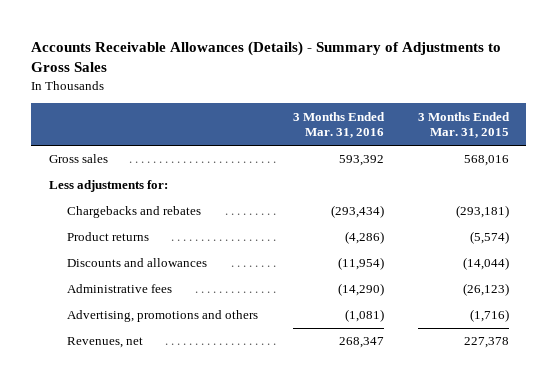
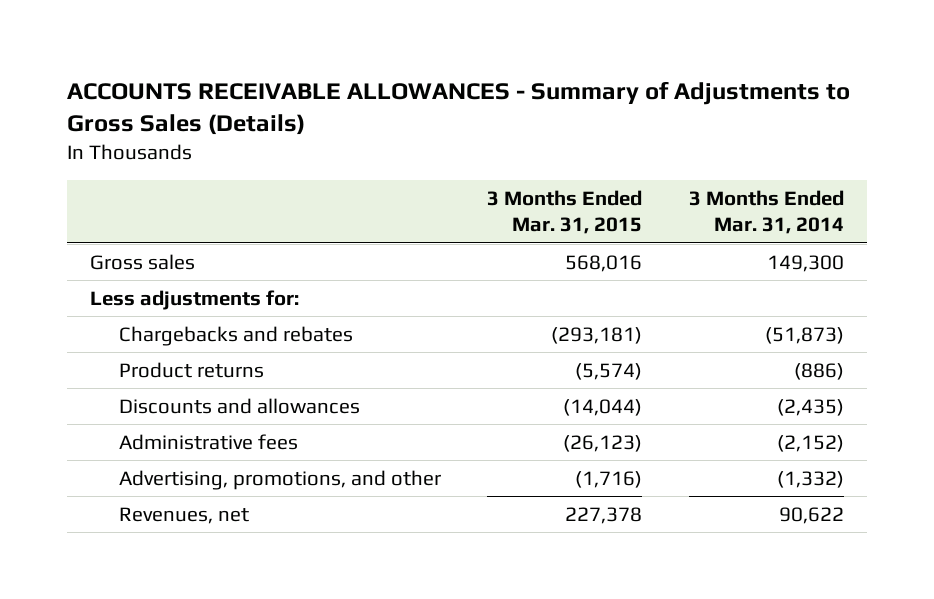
[31,40,502,73] Accounts Receivable Allowances (Details) - Summary of Adjustments to Gross Sales -> [67,81,851,136] ACCOUNTS RECEIVABLE ALLOWANCES - Summary of Adjustments to Gross Sales (Details)
[292,111,385,139] 3 Months Ended Mar. 31, 2016 -> none
none -> [688,189,844,235] 3 Months Ended Mar. 31, 2014
[67,310,259,323] Advertising, promotions and others -> [119,469,442,490] Advertising, promotions, and other

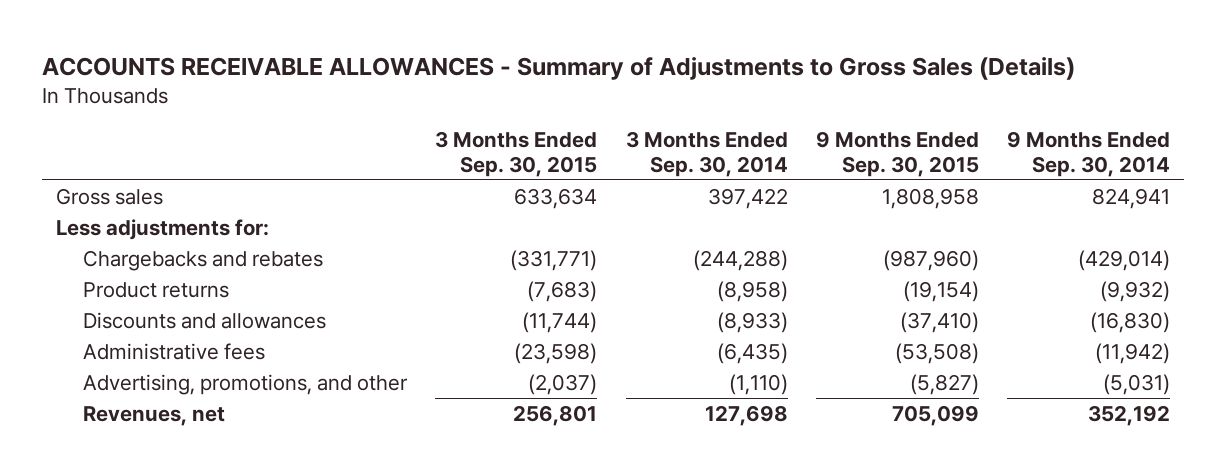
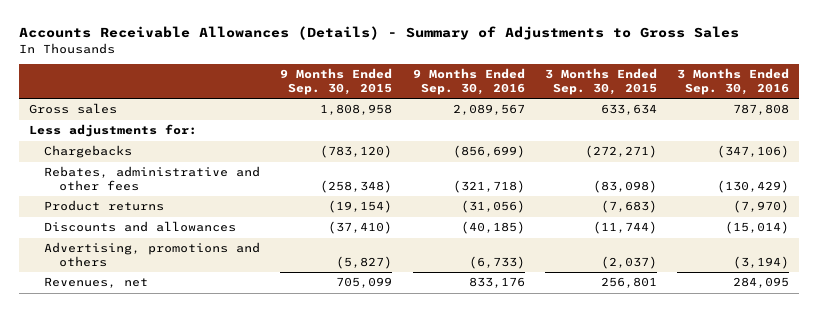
[41,56,1075,80] ACCOUNTS RECEIVABLE ALLOWANCES - Summary of Adjustments to Gross Sales (Details) -> [19,26,740,41] Accounts Receivable Allowances (Details) - Summary of Adjustments to Gross Sales
[625,130,788,177] 3 Months Ended Sep. 30, 2014 -> none
[1007,130,1171,177] 9 Months Ended Sep. 30, 2014 -> none
none -> [412,68,525,95] 9 Months Ended Sep. 30, 2016
none -> [676,68,789,95] 3 Months Ended Sep. 30, 2016
[82,249,323,271] Chargebacks and rebates -> none
none -> [44,145,133,159] Chargebacks
none -> [44,166,261,191] Rebates, administrative and other fees
[82,342,265,360] Administrative fees -> none
[82,373,408,395] Advertising, promotions, and other -> [44,242,261,267] Advertising, promotions and others

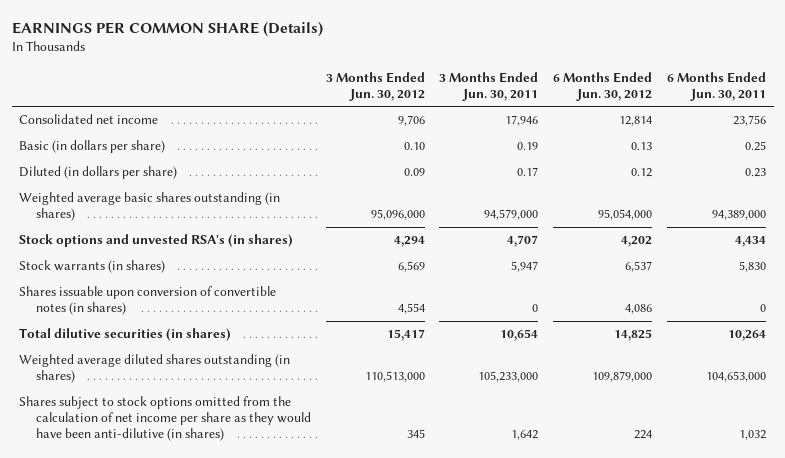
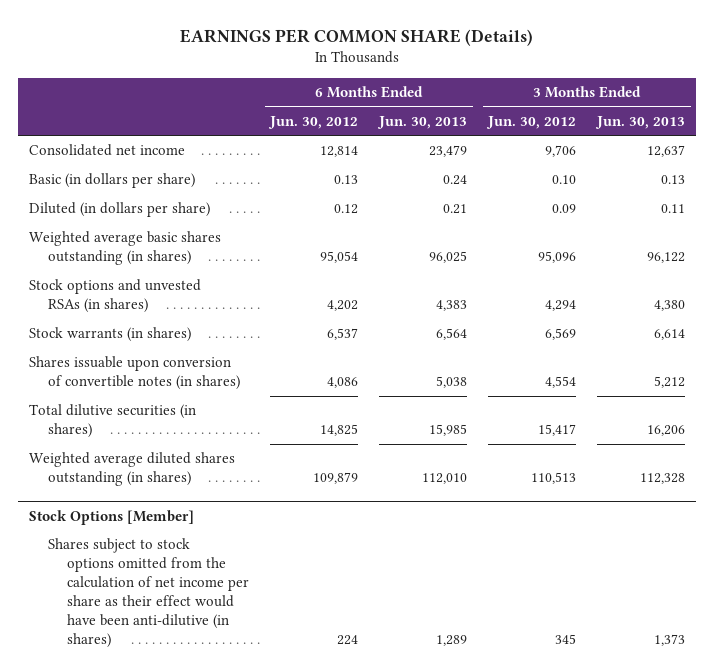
[439,71,539,101] 3 Months Ended Jun. 30, 2011 -> none
[667,71,767,101] 6 Months Ended Jun. 30, 2011 -> none
none -> [377,115,468,129] Jun. 30, 2013
none -> [595,115,686,129] Jun. 30, 2013
[370,209,425,221] 95,096,000 -> [538,251,577,264] 95,096
[598,209,653,221] 95,054,000 -> [320,251,359,264] 95,054
[18,234,293,248] Stock options and unvested RSA's (in shares) -> [28,279,201,314] Stock options and unvested RSAs (in shares)
[364,371,425,383] 110,513,000 -> [531,472,577,485] 110,513
[592,371,653,383] 109,879,000 -> [313,472,359,485] 109,879
none -> [28,509,194,525] Stock Options [Member]
[18,396,311,441] Shares subject to stock options omitted from the calculation of net income per share as they would have been anti-dilutive (in shares) -> [48,538,250,648] Shares subject to stock options omitted from the calculation of net income per share as their effect would have been anti-dilutive (in shares)

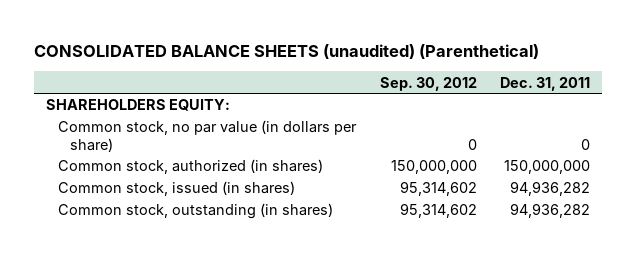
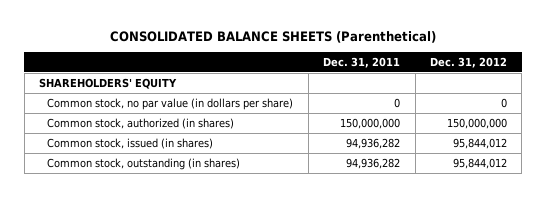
[34,43,540,59] CONSOLIDATED BALANCE SHEETS (unaudited) (Parenthetical) -> [110,31,437,44] CONSOLIDATED BALANCE SHEETS (Parenthetical)
[379,76,477,91] Sep. 30, 2012 -> none
none -> [429,57,507,69] Dec. 31, 2012
[46,99,231,112] SHAREHOLDERS EQUITY: -> [39,77,178,89] SHAREHOLDERS' EQUITY

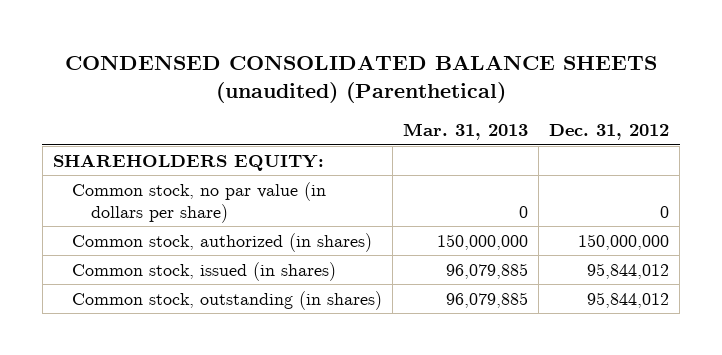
[110,31,437,44] CONSOLIDATED BALANCE SHEETS (Parenthetical) -> [65,55,658,103] CONDENSED CONSOLIDATED BALANCE SHEETS (unaudited) (Parenthetical)
[323,57,401,69] Dec. 31, 2011 -> none
none -> [403,123,529,141] Mar. 31, 2013
[39,77,178,89] SHAREHOLDERS' EQUITY -> [52,153,324,171] SHAREHOLDERS EQUITY:

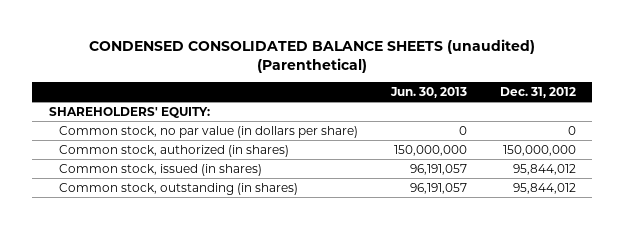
[403,123,529,141] Mar. 31, 2013 -> none
none -> [389,86,467,98] Jun. 30, 2013
[52,153,324,171] SHAREHOLDERS EQUITY: -> [48,106,210,118] SHAREHOLDERS' EQUITY:

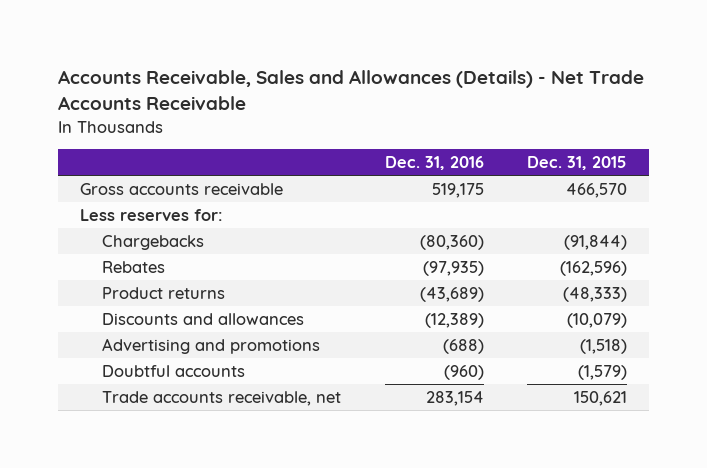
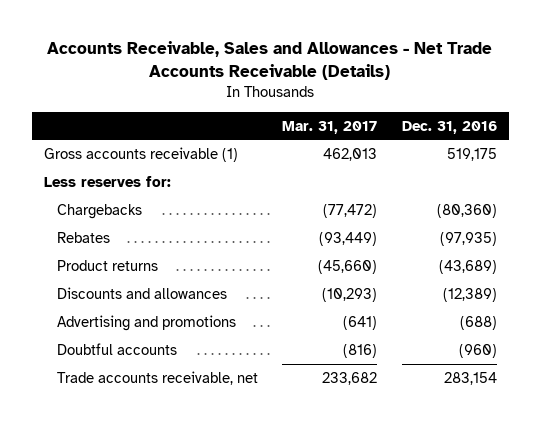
[58,70,645,111] Accounts Receivable, Sales and Allowances (Details) - Net Trade Accounts Receivable -> [47,41,493,81] Accounts Receivable, Sales and Allowances - Net Trade Accounts Receivable (Details)
[527,156,628,171] Dec. 31, 2015 -> none
none -> [282,120,378,134] Mar. 31, 2017
[80,182,284,195] Gross accounts receivable -> [43,146,238,162] Gross accounts receivable (1)

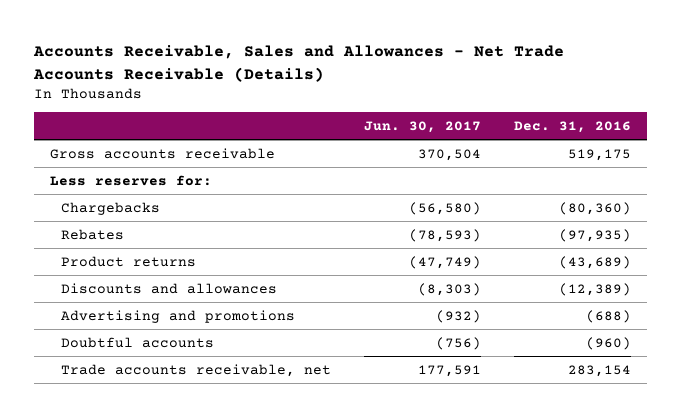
[282,120,378,134] Mar. 31, 2017 -> none
none -> [363,121,481,134] Jun. 30, 2017
[43,146,238,162] Gross accounts receivable (1) -> [50,147,276,159] Gross accounts receivable

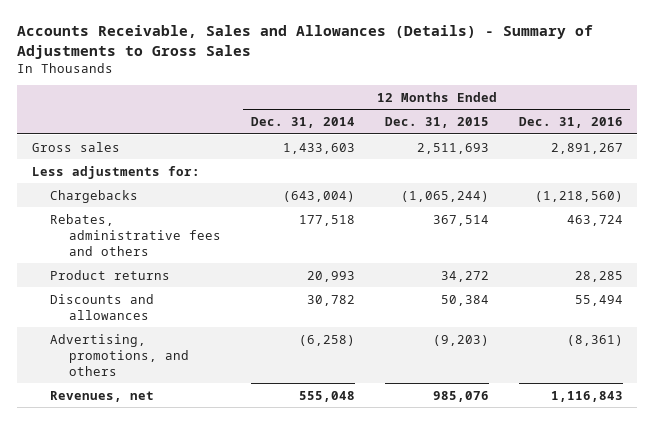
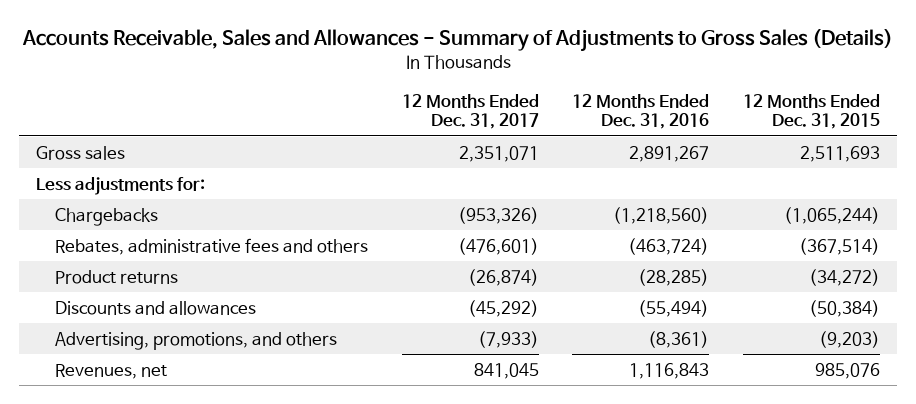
[16,25,593,59] Accounts Receivable, Sales and Allowances (Details) - Summary of Adjustments to Gross Sales -> [21,29,893,53] Accounts Receivable, Sales and Allowances - Summary of Adjustments to Gross Sales (Details)
[250,116,355,128] Dec. 31, 2014 -> none
none -> [401,93,539,130] 12 Months Ended Dec. 31, 2017
[432,214,489,226] 367,514 -> [798,237,880,255] (367,514)
[566,214,623,226] 463,724 -> [628,237,710,255] (463,724)
[440,270,489,282] 34,272 -> [808,268,880,286] (34,272)
[574,270,623,282] 28,285 -> [638,268,710,286] (28,285)
[440,294,489,306] 50,384 -> [808,299,880,317] (50,384)
[574,294,623,306] 55,494 -> [638,299,710,317] (55,494)

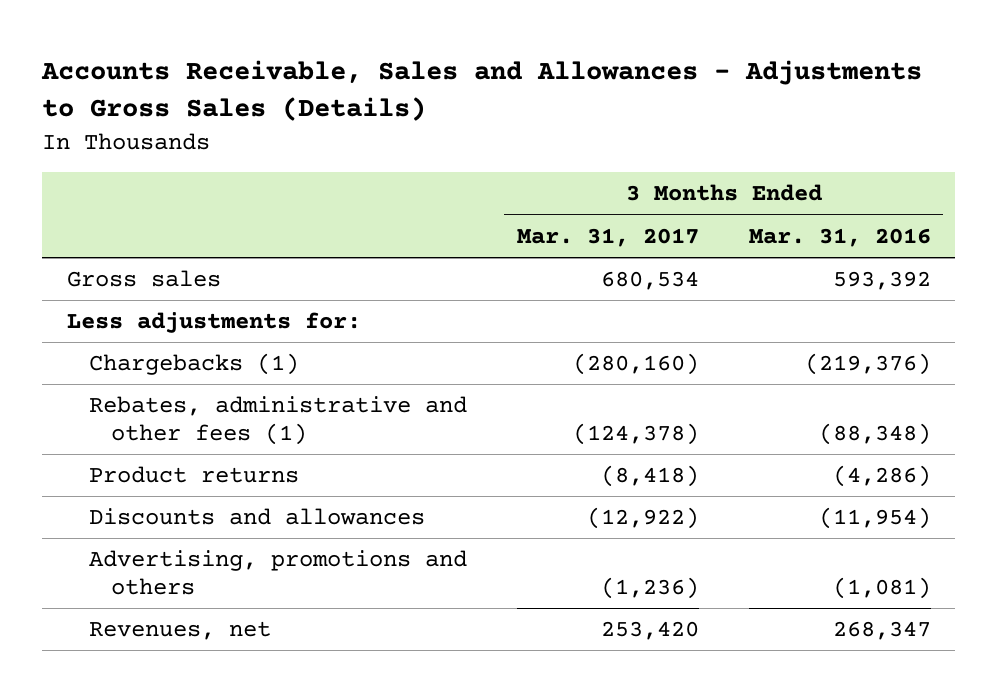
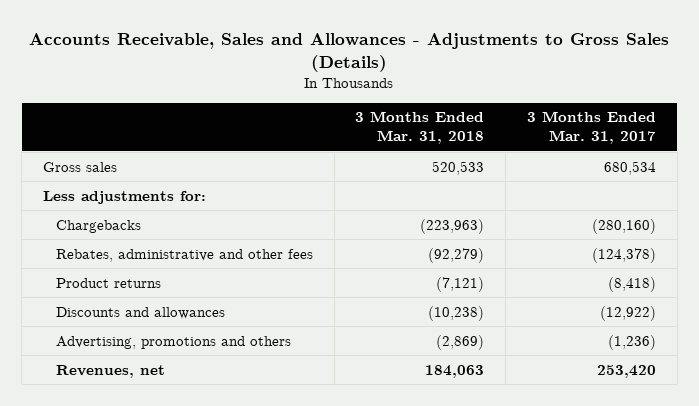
[748,227,931,247] Mar. 31, 2016 -> none
none -> [355,111,485,145] 3 Months Ended Mar. 31, 2018
[89,353,300,376] Chargebacks (1) -> [55,219,141,233] Chargebacks
[89,396,468,445] Rebates, administrative and other fees (1) -> [55,248,313,262] Rebates, administrative and other fees

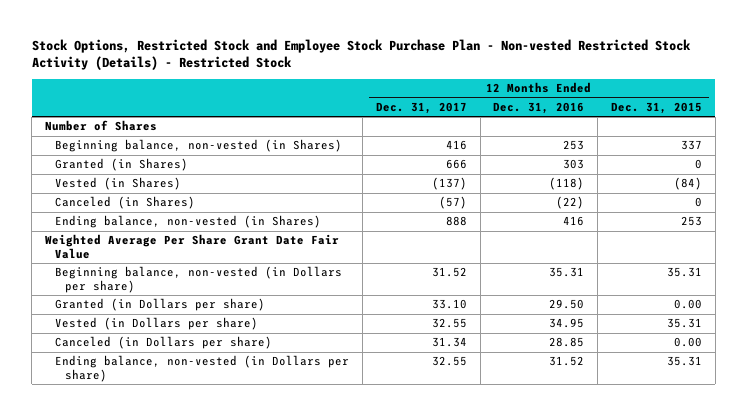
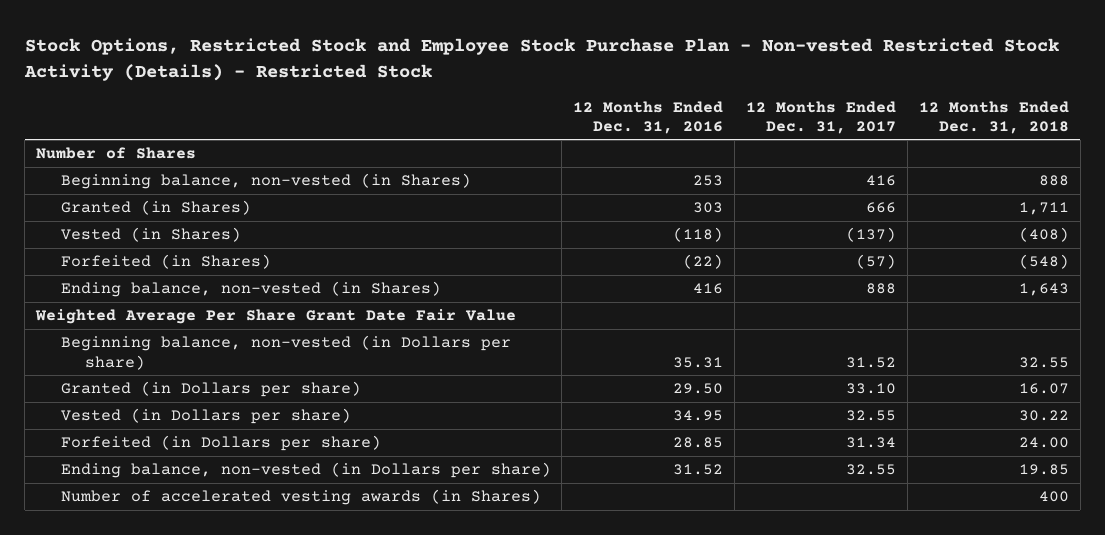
[611,101,703,114] Dec. 31, 2015 -> none
none -> [919,100,1070,134] 12 Months Ended Dec. 31, 2018
[55,196,196,210] Canceled (in Shares) -> [60,254,271,270] Forfeited (in Shares)
[55,336,273,350] Canceled (in Dollars per share) -> [60,435,381,452] Forfeited (in Dollars per share)
none -> [60,489,541,506] Number of accelerated vesting awards (in Shares)

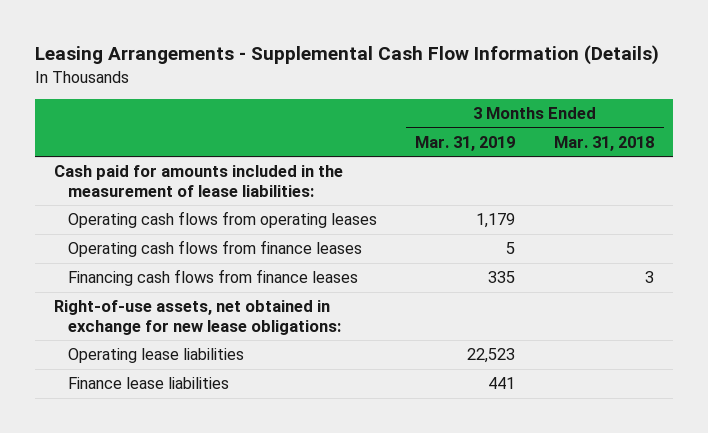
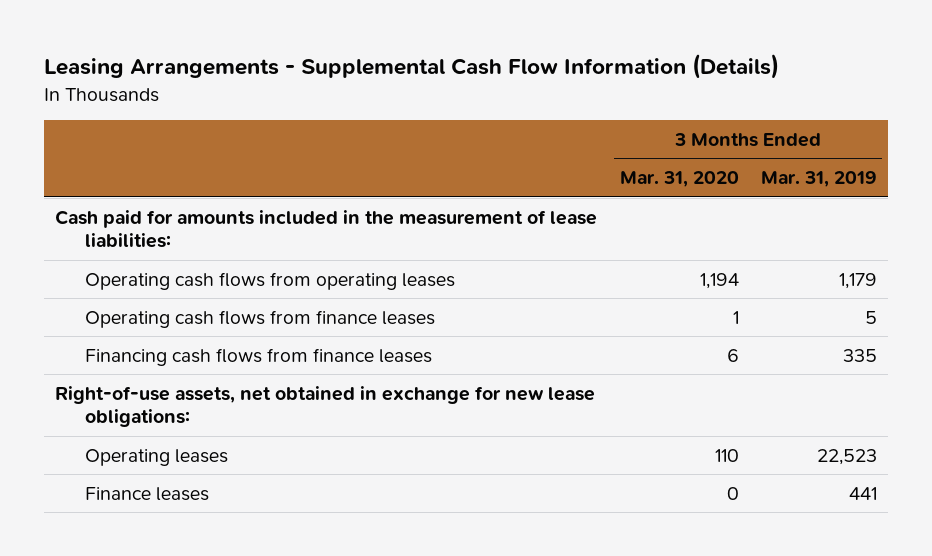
[553,135,654,151] Mar. 31, 2018 -> none
none -> [619,171,739,188] Mar. 31, 2020
[67,348,244,364] Operating lease liabilities -> [84,448,228,466] Operating leases
[67,377,229,390] Finance lease liabilities -> [84,486,209,501] Finance leases

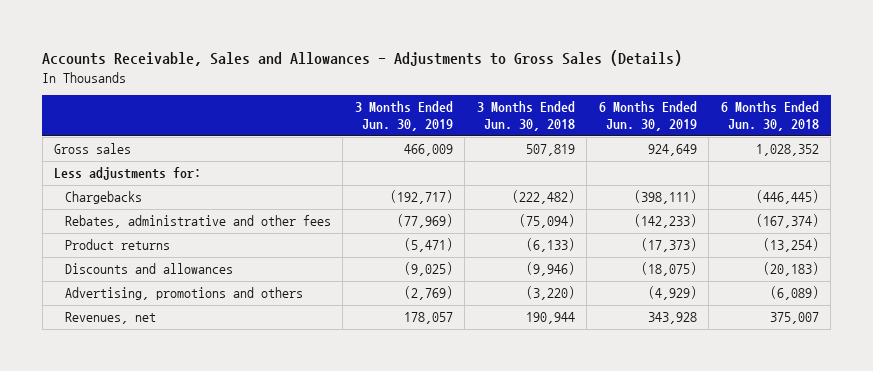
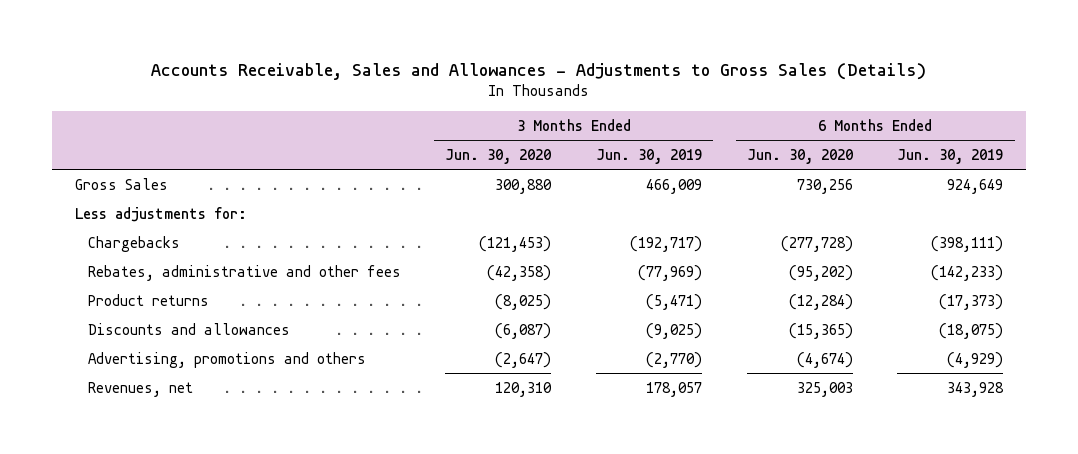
[476,101,575,132] 3 Months Ended Jun. 30, 2018 -> none
[720,101,819,132] 6 Months Ended Jun. 30, 2018 -> none
none -> [445,148,552,164] Jun. 30, 2020
none -> [746,148,853,164] Jun. 30, 2020
[54,143,132,155] Gross sales -> [74,177,168,190] Gross Sales
[403,286,453,301] (2,769) -> [646,351,703,368] (2,770)

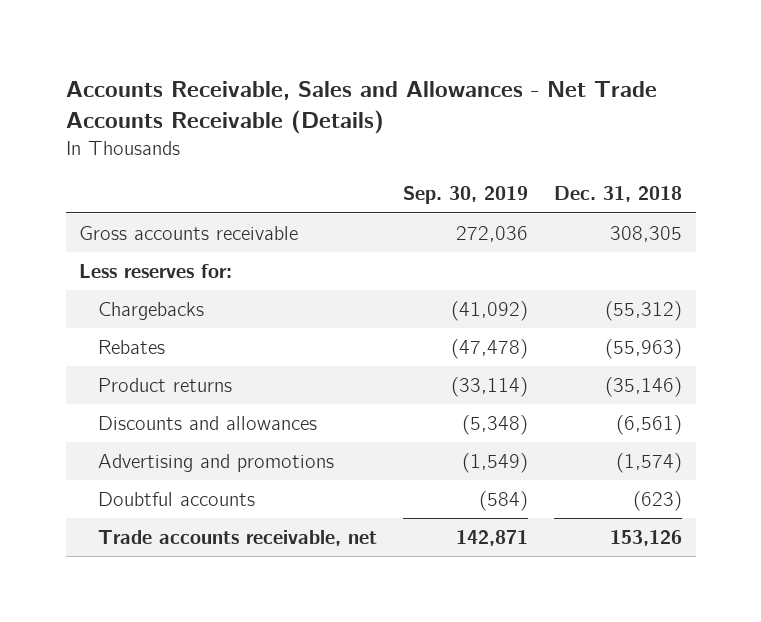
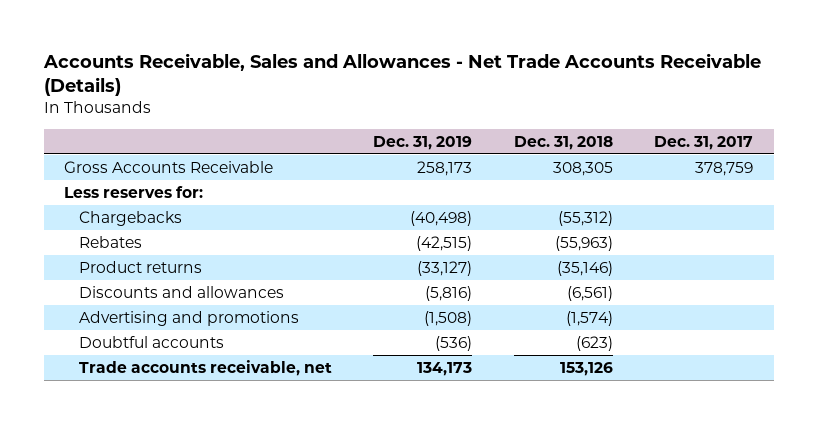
[403,186,529,205] Sep. 30, 2019 -> none
none -> [373,135,473,150] Dec. 31, 2019
none -> [654,135,754,150] Dec. 31, 2017
[78,225,298,240] Gross accounts receivable -> [64,160,274,173] Gross Accounts Receivable

